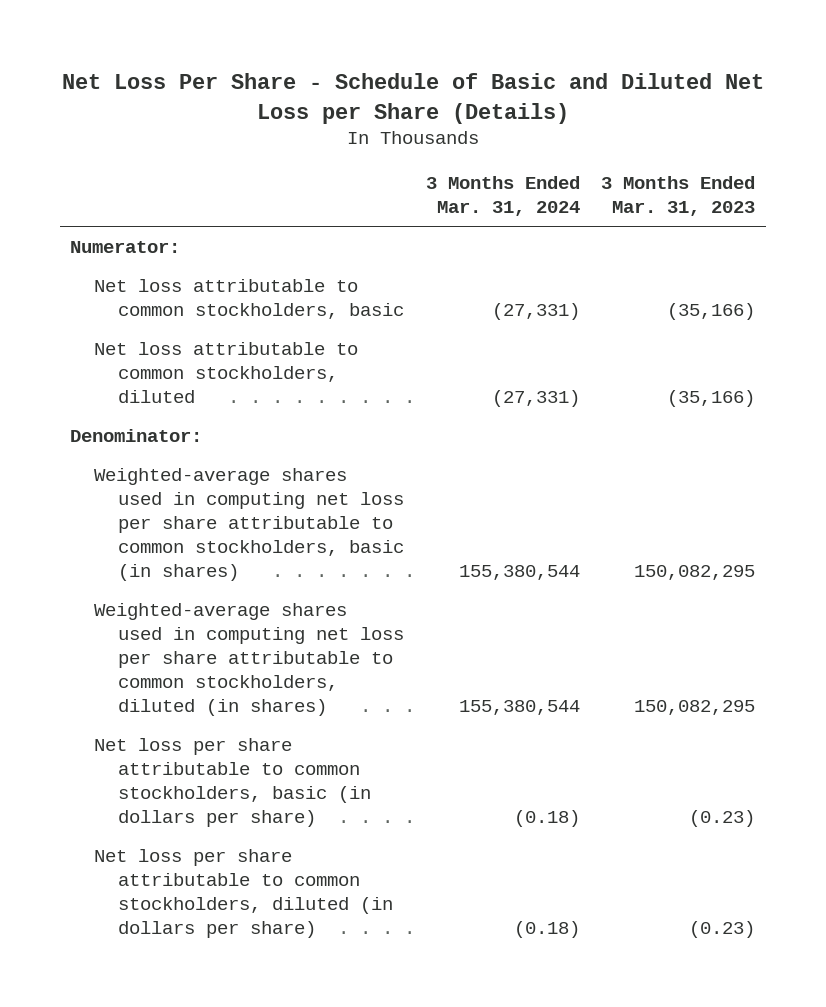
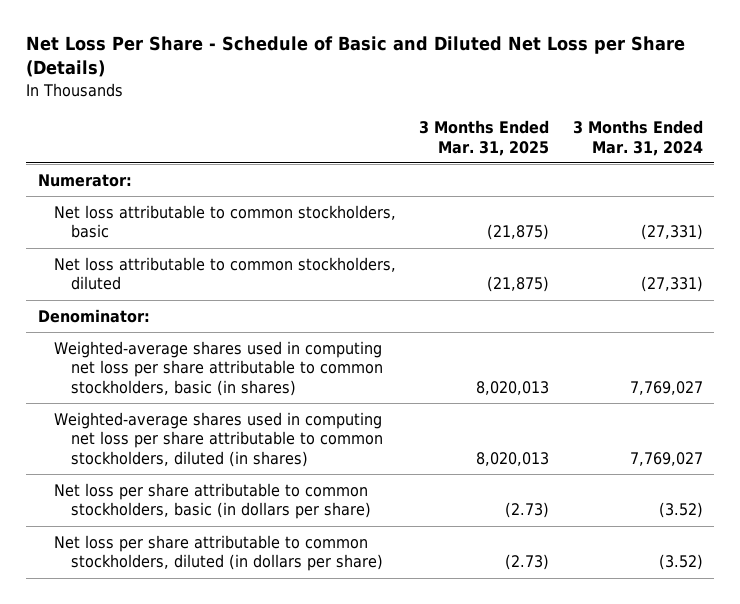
[601,176,756,217] 3 Months Ended Mar. 31, 2023 -> none
none -> [419,119,550,156] 3 Months Ended Mar. 31, 2025
[458,565,580,581] 155,380,544 -> [629,381,703,396] 7,769,027
[458,700,580,716] 155,380,544 -> [629,452,703,467] 7,769,027
[513,810,580,828] (0.18) -> [658,502,703,519] (3.52)
[513,921,580,939] (0.18) -> [658,554,703,571] (3.52)

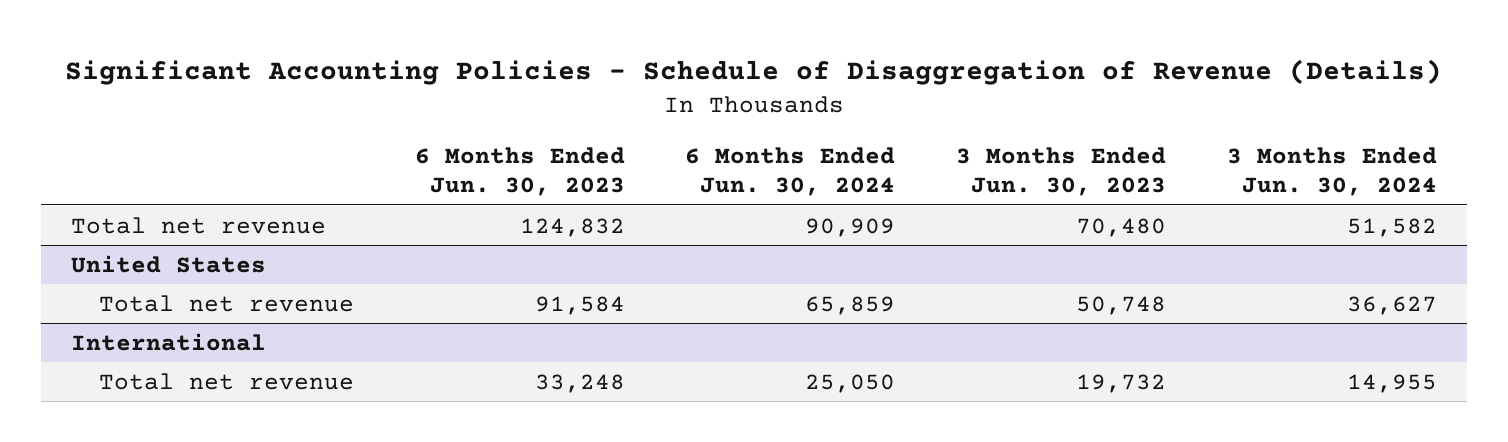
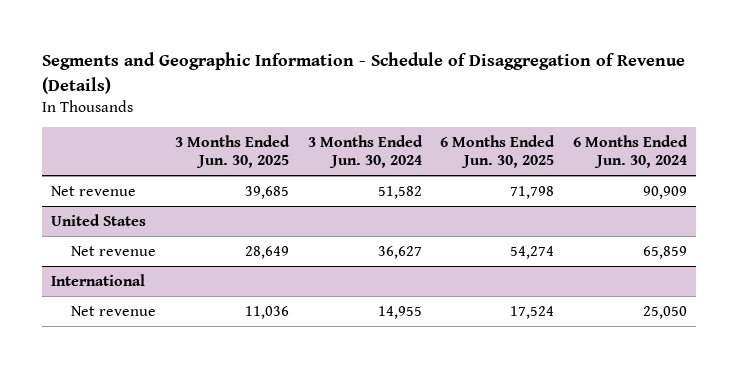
[64,58,1442,85] Significant Accounting Policies - Schedule of Disaggregation of Revenue (Details) -> [41,52,685,94] Segments and Geographic Information - Schedule of Disaggregation of Revenue (Details)
[414,147,625,197] 6 Months Ended Jun. 30, 2023 -> none
[956,147,1167,197] 3 Months Ended Jun. 30, 2023 -> none
none -> [174,135,290,169] 3 Months Ended Jun. 30, 2025
none -> [440,135,556,169] 6 Months Ended Jun. 30, 2025
[70,216,326,234] Total net revenue -> [51,185,137,196] Net revenue
[98,294,354,312] Total net revenue -> [71,245,157,256] Net revenue
[98,372,354,390] Total net revenue -> [71,305,157,316] Net revenue

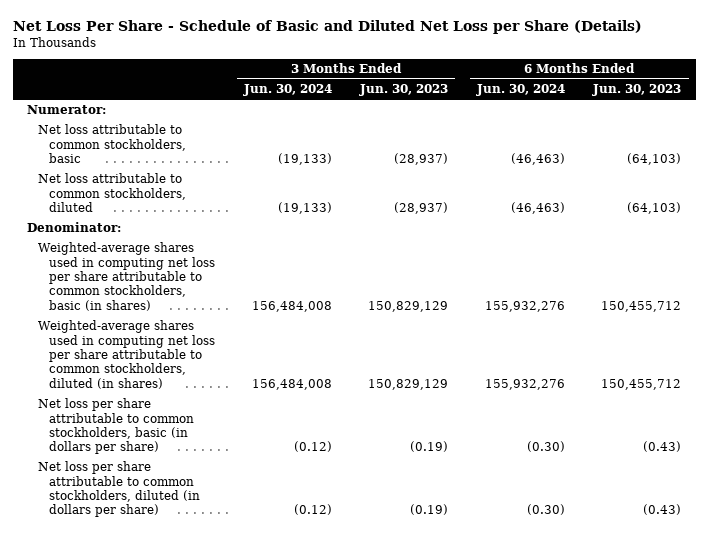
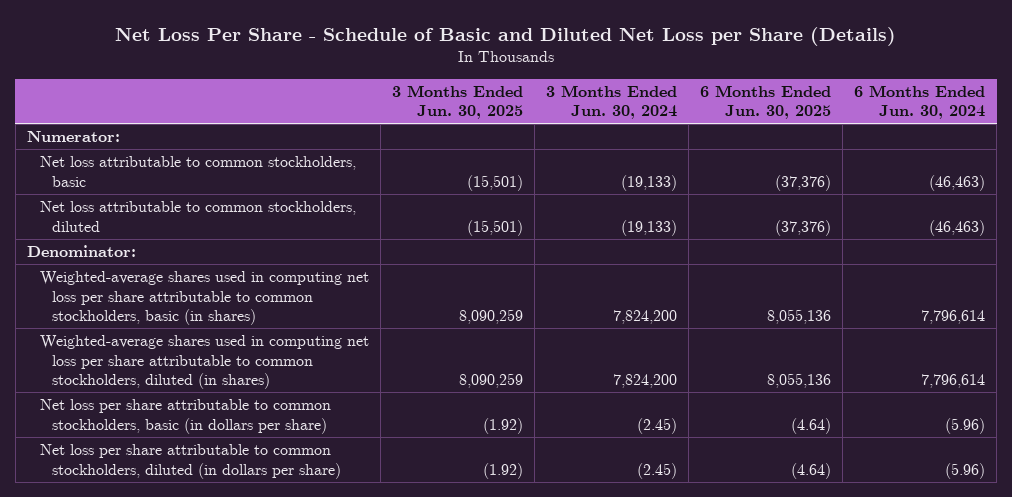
[359,84,449,97] Jun. 30, 2023 -> none
[592,84,682,97] Jun. 30, 2023 -> none
none -> [391,84,523,120] 3 Months Ended Jun. 30, 2025
none -> [699,84,831,120] 6 Months Ended Jun. 30, 2025
[251,300,332,312] 156,484,008 -> [612,310,677,325] 7,824,200
[484,300,565,312] 155,932,276 -> [920,310,985,325] 7,796,614
[251,378,332,390] 156,484,008 -> [612,374,677,389] 7,824,200
[484,378,565,390] 155,932,276 -> [920,374,985,389] 7,796,614
[293,441,332,453] (0.12) -> [636,417,677,434] (2.45)
[526,441,565,453] (0.30) -> [944,417,985,434] (5.96)
[293,504,332,516] (0.12) -> [636,462,677,479] (2.45)
[526,504,565,516] (0.30) -> [944,462,985,479] (5.96)

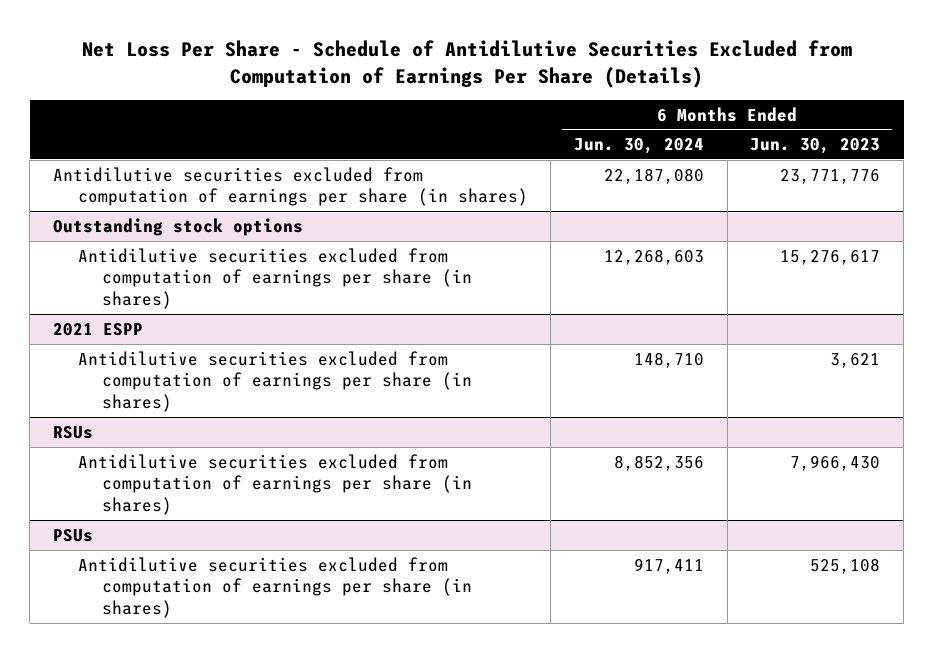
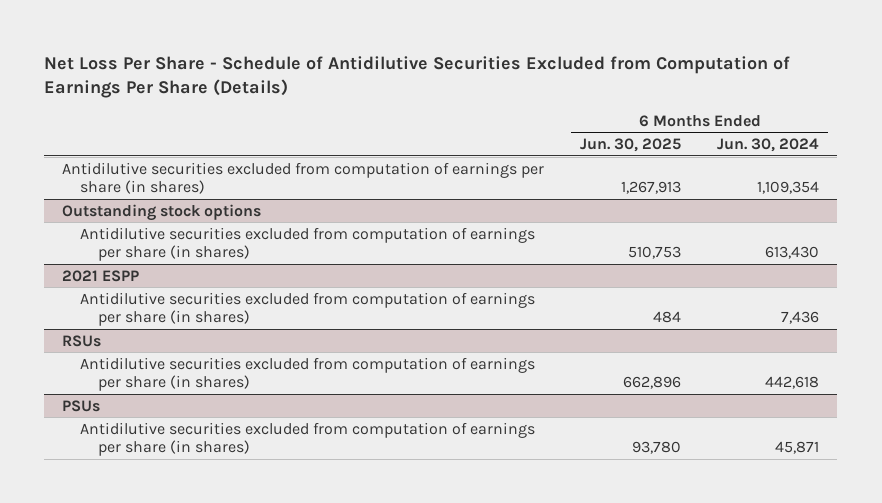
[750,138,881,155] Jun. 30, 2023 -> none
none -> [580,137,682,152] Jun. 30, 2025
[604,167,705,184] 22,187,080 -> [757,181,820,195] 1,109,354
[604,248,705,265] 12,268,603 -> [765,246,820,260] 613,430
[634,351,705,368] 148,710 -> [781,311,820,325] 7,436
[614,454,705,471] 8,852,356 -> [765,376,820,390] 442,618
[634,557,705,574] 917,411 -> [775,441,820,455] 45,871

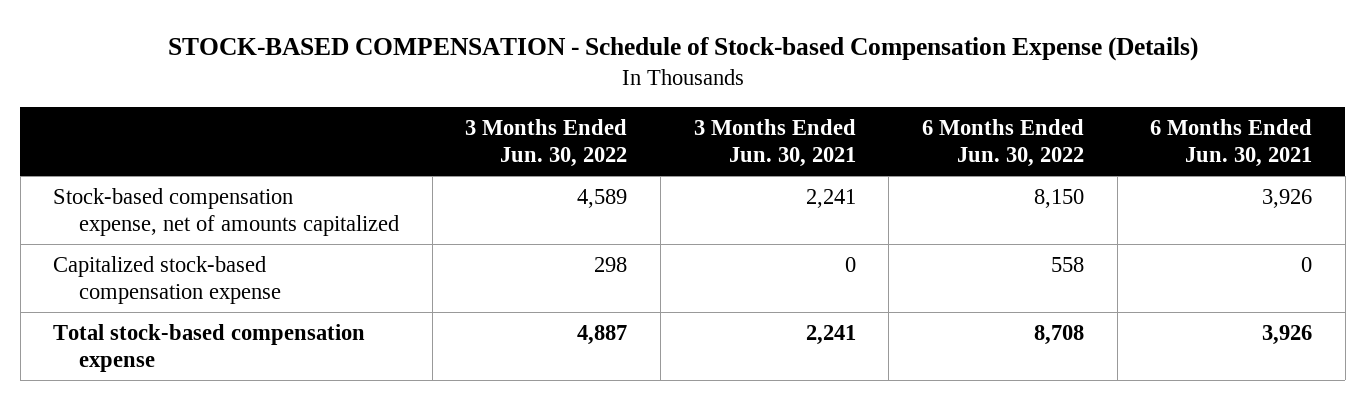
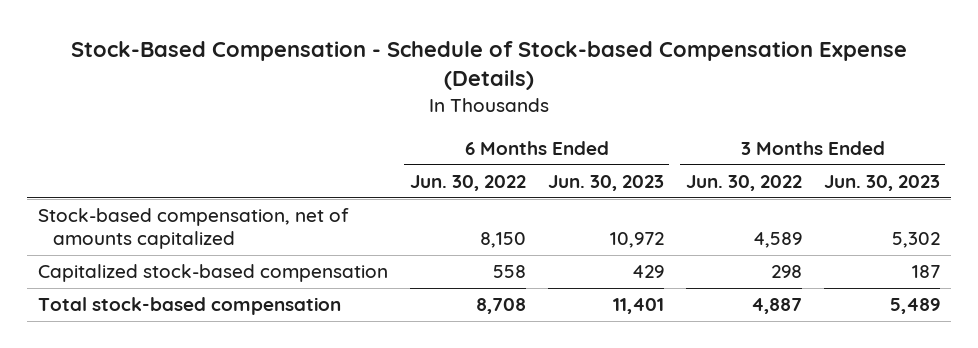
[167,36,1198,61] STOCK-BASED COMPENSATION - Schedule of Stock-based Compensation Expense (Details) -> [70,40,907,91] Stock-Based Compensation - Schedule of Stock-based Compensation Expense (Details)
[693,118,856,168] 3 Months Ended Jun. 30, 2021 -> none
[1150,118,1313,168] 6 Months Ended Jun. 30, 2021 -> none
none -> [547,174,664,191] Jun. 30, 2023
none -> [823,174,940,191] Jun. 30, 2023
[53,187,400,236] Stock-based compensation expense, net of amounts capitalized -> [37,208,349,249] Stock-based compensation, net of amounts capitalized
[53,255,282,304] Capitalized stock-based compensation expense -> [37,264,388,283] Capitalized stock-based compensation
[53,323,366,372] Total stock-based compensation expense -> [37,297,341,316] Total stock-based compensation

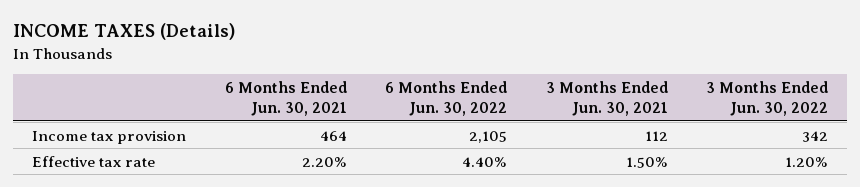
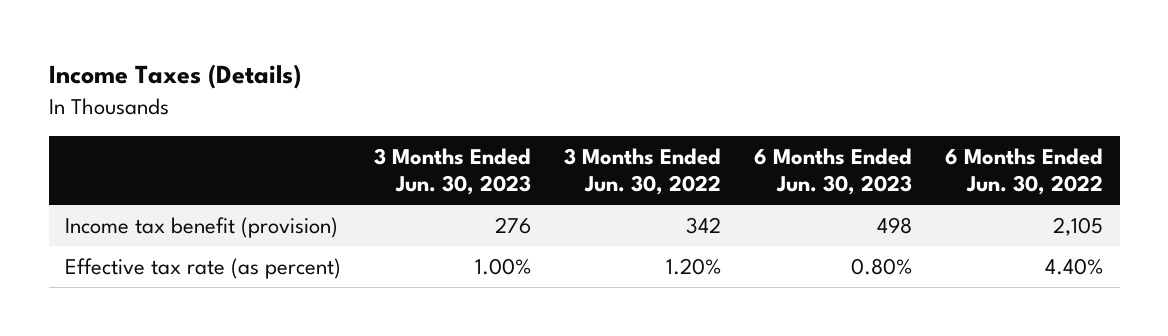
[13,23,236,41] INCOME TAXES (Details) -> [48,64,301,90] Income Taxes (Details)
[224,80,347,117] 6 Months Ended Jun. 30, 2021 -> none
[545,80,668,117] 3 Months Ended Jun. 30, 2021 -> none
none -> [374,147,532,196] 3 Months Ended Jun. 30, 2023
none -> [754,147,913,196] 6 Months Ended Jun. 30, 2023
[32,130,187,144] Income tax provision -> [65,216,339,238] Income tax benefit (provision)
[32,155,156,167] Effective tax rate -> [65,257,342,279] Effective tax rate (as percent)

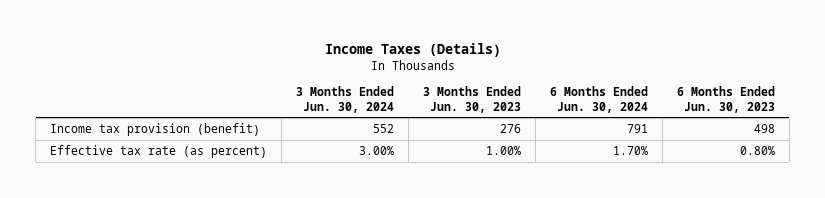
[564,147,722,196] 3 Months Ended Jun. 30, 2022 -> none
[945,147,1104,196] 6 Months Ended Jun. 30, 2022 -> none
none -> [296,86,395,113] 3 Months Ended Jun. 30, 2024
none -> [550,86,649,113] 6 Months Ended Jun. 30, 2024
[65,216,339,238] Income tax benefit (provision) -> [50,123,261,137] Income tax provision (benefit)

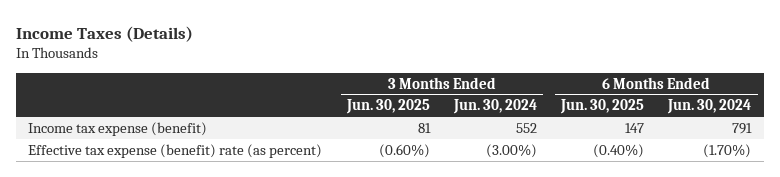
[423,86,522,113] 3 Months Ended Jun. 30, 2023 -> none
[676,86,775,113] 6 Months Ended Jun. 30, 2023 -> none
none -> [345,99,430,115] Jun. 30, 2025
none -> [560,99,645,115] Jun. 30, 2025
[50,123,261,137] Income tax provision (benefit) -> [28,121,208,136] Income tax expense (benefit)
[50,145,268,159] Effective tax rate (as percent) -> [28,143,323,158] Effective tax expense (benefit) rate (as percent)
[359,146,395,156] 3.00% -> [485,143,537,158] (3.00%)
[613,146,649,156] 1.70% -> [703,143,752,158] (1.70%)

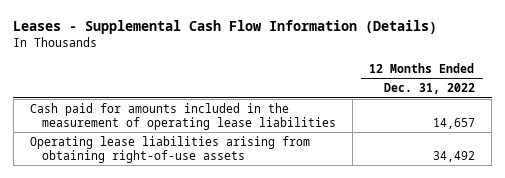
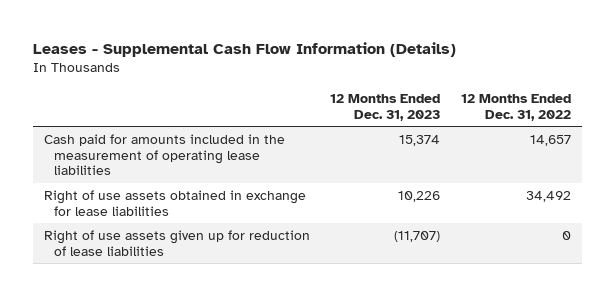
none -> [330,93,441,121] 12 Months Ended Dec. 31, 2023
[30,135,311,163] Operating lease liabilities arising from obtaining right-of-use assets -> [43,189,306,216] Right of use assets obtained in exchange for lease liabilities
none -> [43,229,310,256] Right of use assets given up for reduction of lease liabilities

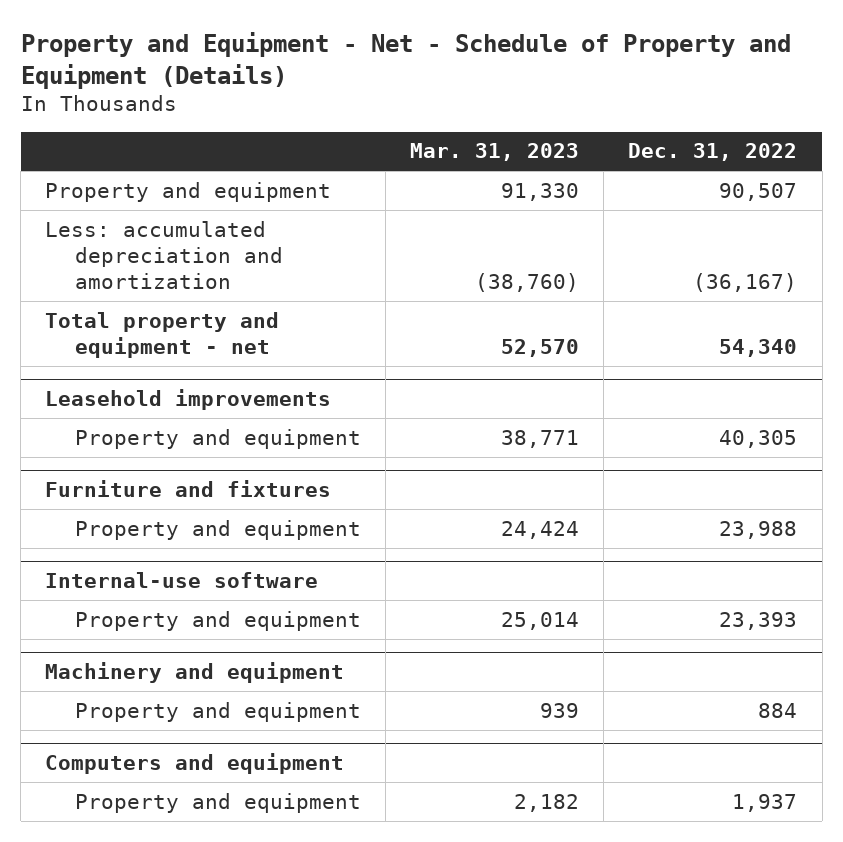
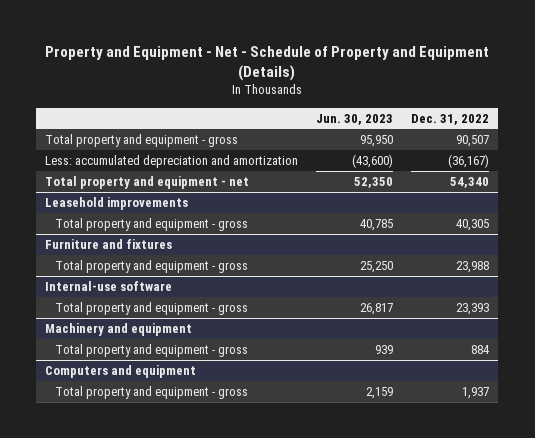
[410,143,580,162] Mar. 31, 2023 -> none
none -> [316,113,394,125] Jun. 30, 2023
[45,181,332,202] Property and equipment -> [45,133,239,147] Total property and equipment - gross
[74,428,361,449] Property and equipment -> [55,217,249,231] Total property and equipment - gross
[74,519,361,540] Property and equipment -> [55,259,249,273] Total property and equipment - gross
[74,610,361,631] Property and equipment -> [55,301,249,315] Total property and equipment - gross
[74,701,361,722] Property and equipment -> [55,343,249,357] Total property and equipment - gross
[74,792,361,813] Property and equipment -> [55,385,249,399] Total property and equipment - gross

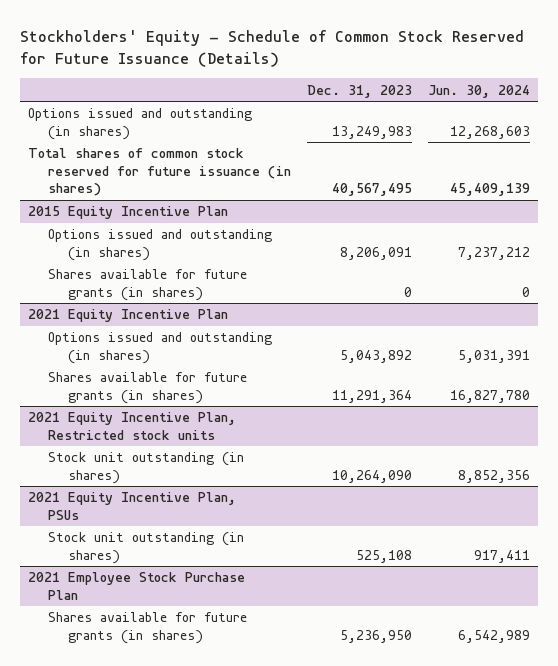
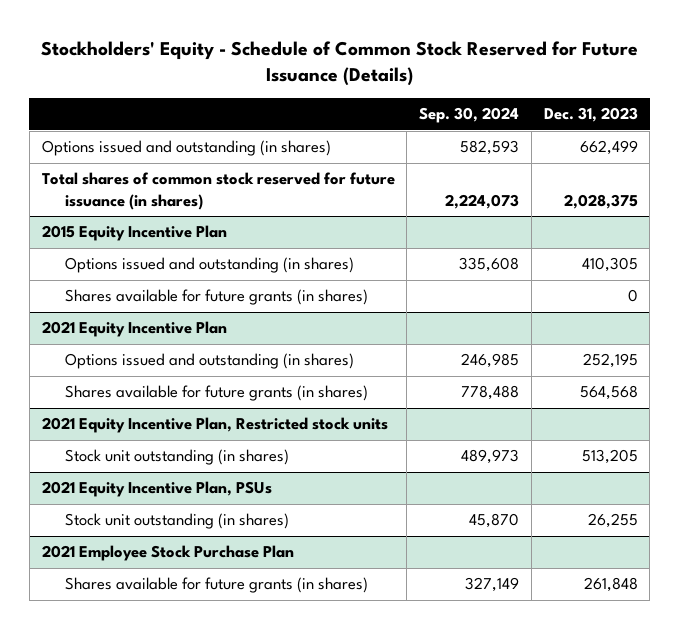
[427,84,530,98] Jun. 30, 2024 -> none
none -> [419,107,520,124] Sep. 30, 2024
[331,125,412,139] 13,249,983 -> [579,140,638,156] 662,499
[331,183,412,197] 40,567,495 -> [563,193,638,209] 2,028,375
[339,246,412,260] 8,206,091 -> [581,257,638,273] 410,305
[339,349,412,363] 5,043,892 -> [582,353,638,369] 252,195
[331,389,412,403] 11,291,364 -> [579,385,638,401] 564,568
[331,469,412,483] 10,264,090 -> [581,449,638,465] 513,205
[355,549,412,563] 525,108 -> [587,513,638,529] 26,255
[339,629,412,643] 5,236,950 -> [583,577,638,593] 261,848

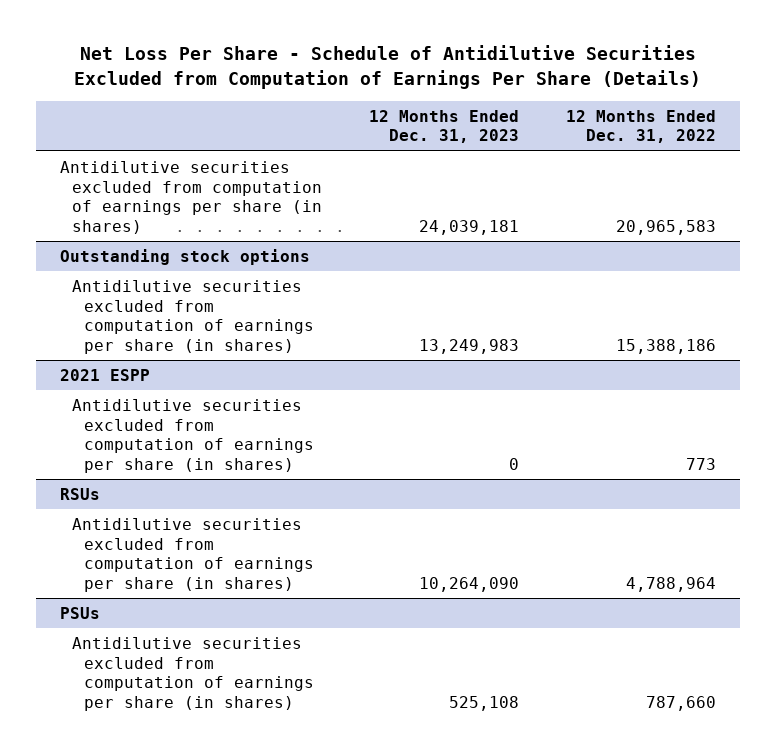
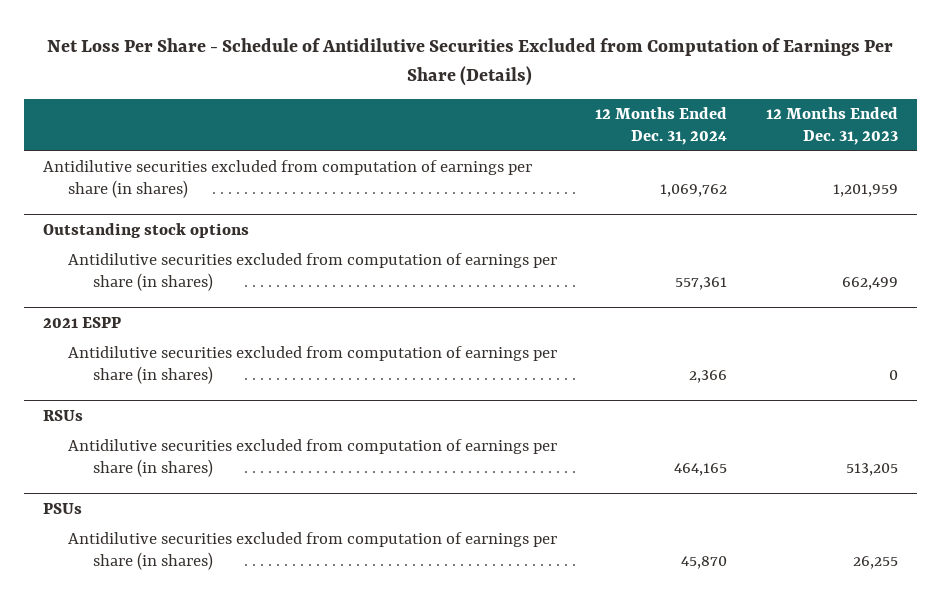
[566,109,717,144] 12 Months Ended Dec. 31, 2022 -> none
none -> [595,107,728,145] 12 Months Ended Dec. 31, 2024
[418,219,519,235] 24,039,181 -> [832,183,898,197] 1,201,959
[418,338,519,354] 13,249,983 -> [841,276,898,290] 662,499
[418,576,519,592] 10,264,090 -> [845,462,898,476] 513,205
[448,695,519,711] 525,108 -> [852,555,898,569] 26,255

